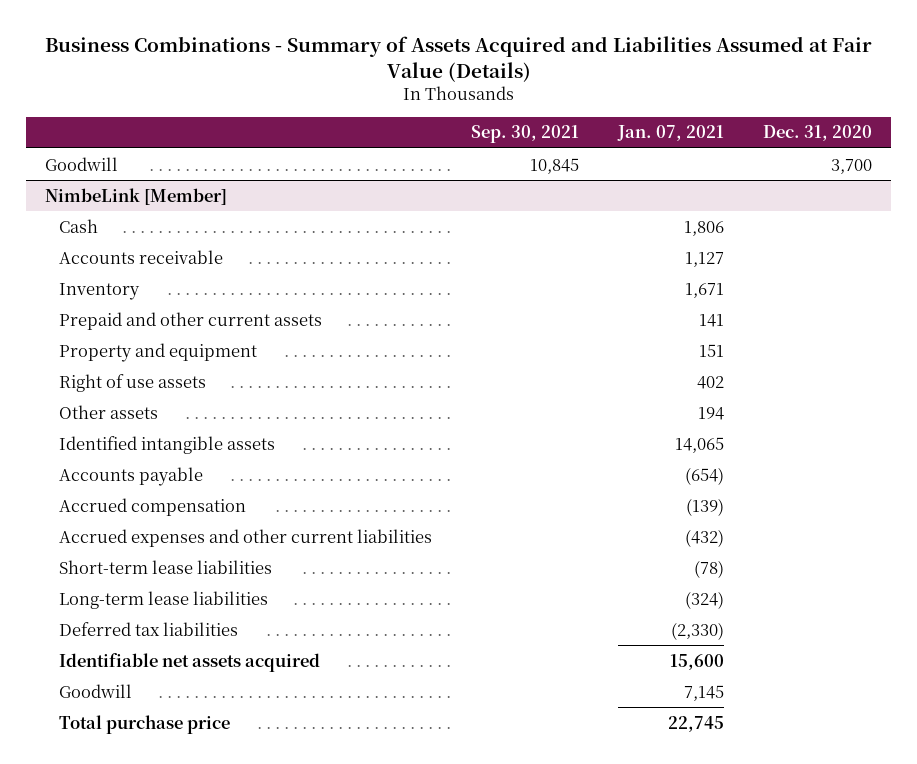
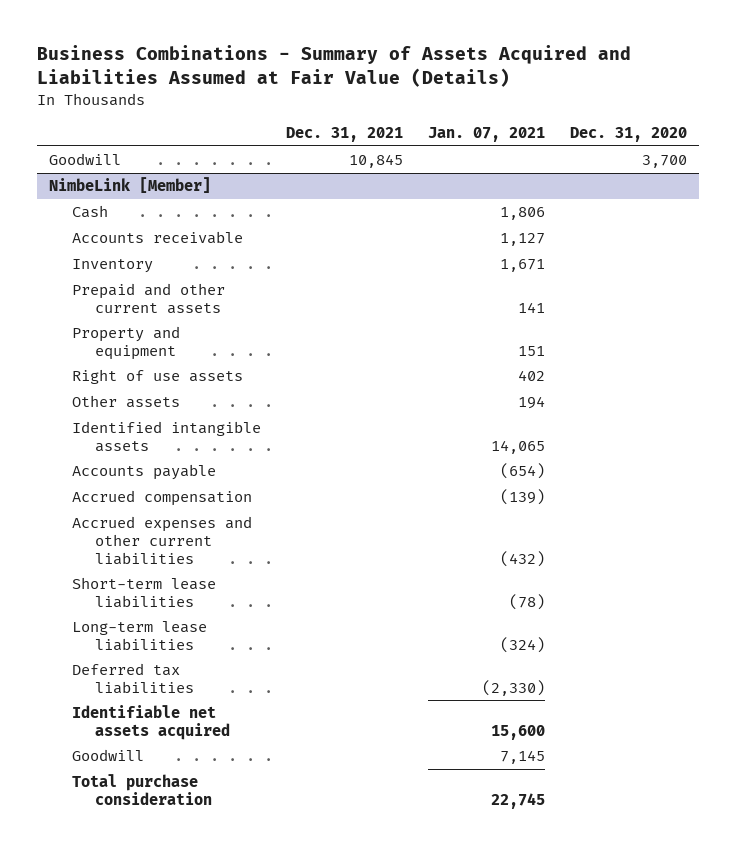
[470,125,579,144] Sep. 30, 2021 -> none
none -> [285,126,403,142] Dec. 31, 2021
[58,714,230,734] Total purchase price -> [72,774,212,805] Total purchase consideration

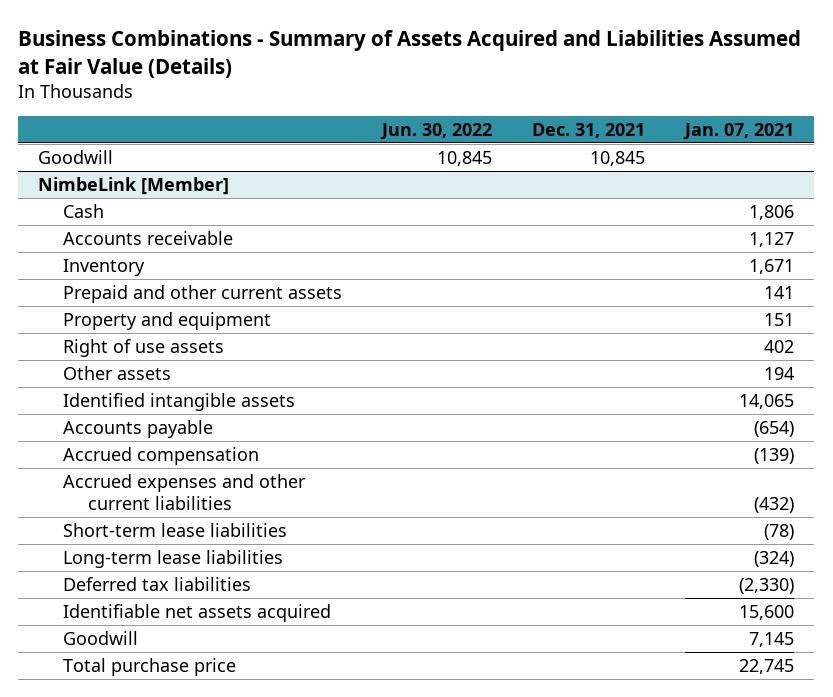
[569,126,687,142] Dec. 31, 2020 -> none
none -> [380,122,493,140] Jun. 30, 2022
[72,774,212,805] Total purchase consideration -> [62,657,236,676] Total purchase price

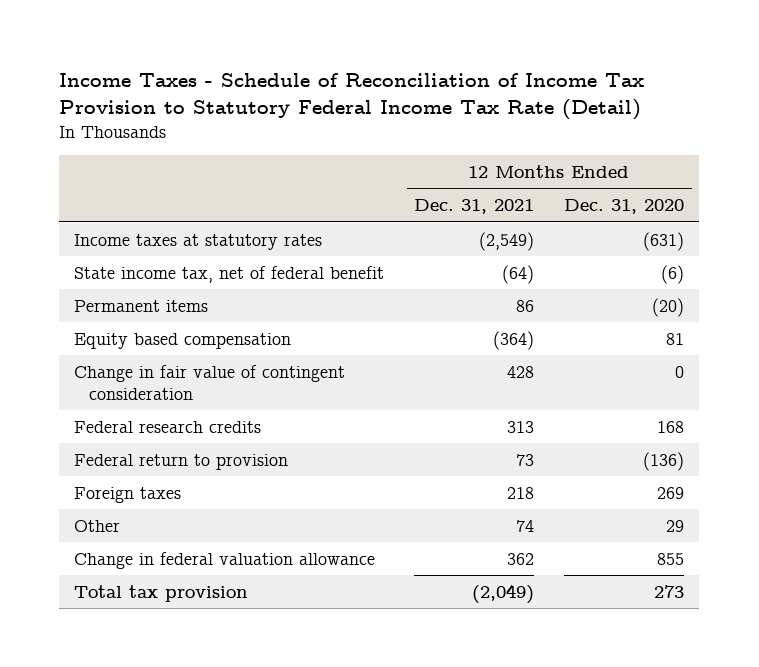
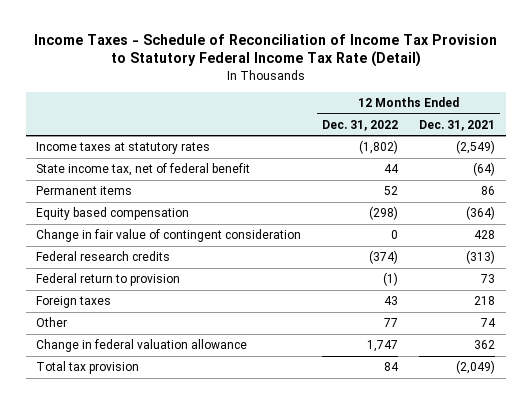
[564,199,685,215] Dec. 31, 2020 -> none
none -> [322,119,399,131] Dec. 31, 2022
[507,420,535,433] 313 -> [466,250,496,265] (313)

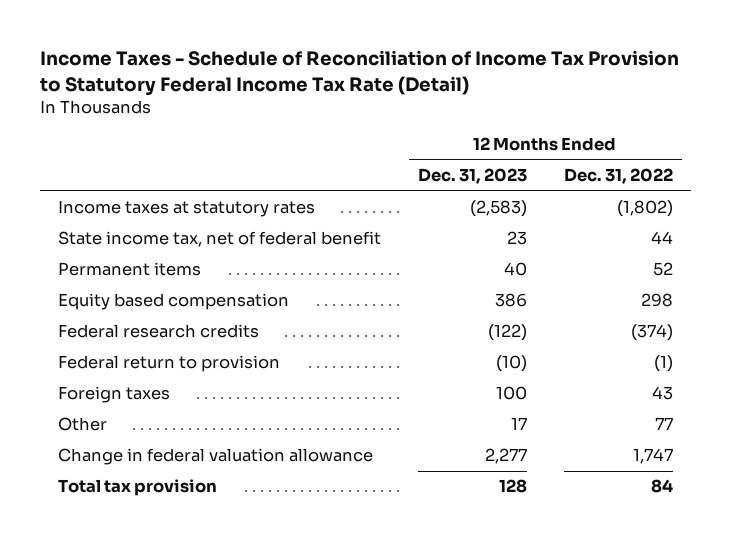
[419,119,496,131] Dec. 31, 2021 -> none
none -> [418,168,528,185] Dec. 31, 2023
[36,229,302,243] Change in fair value of contingent consideration -> none
[369,206,399,221] (298) -> [640,293,673,308] 298

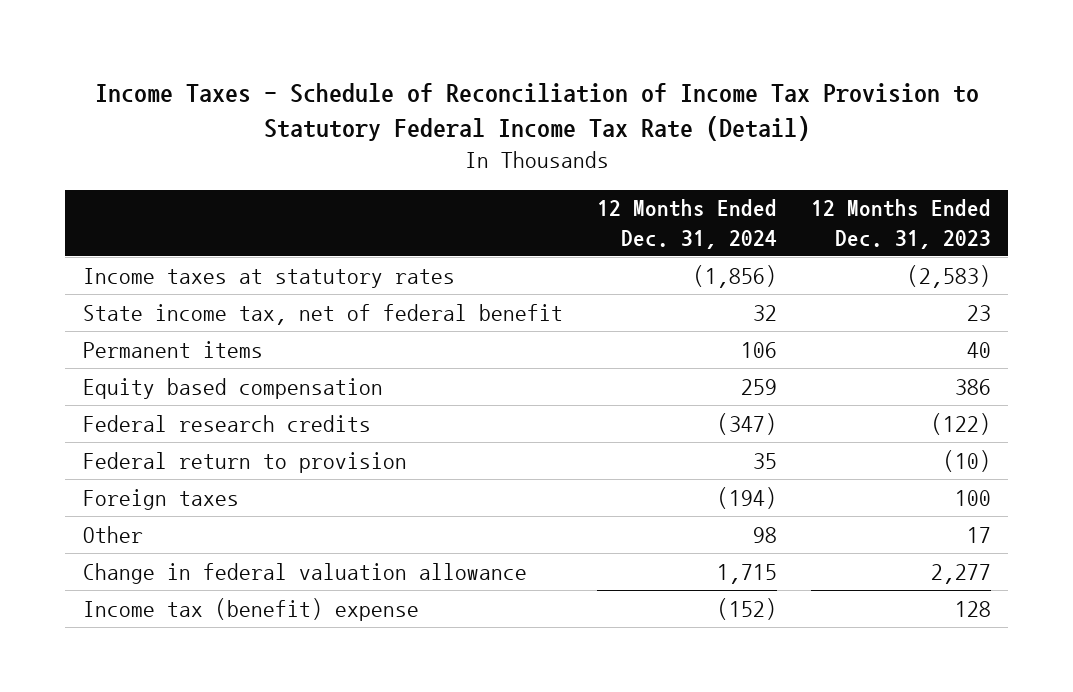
[563,168,673,185] Dec. 31, 2022 -> none
none -> [596,199,777,249] 12 Months Ended Dec. 31, 2024
[58,479,218,497] Total tax provision -> [82,597,419,621] Income tax (benefit) expense

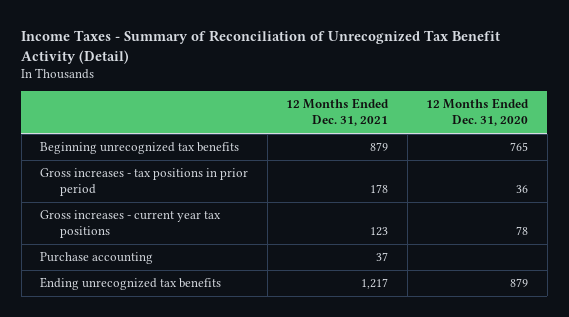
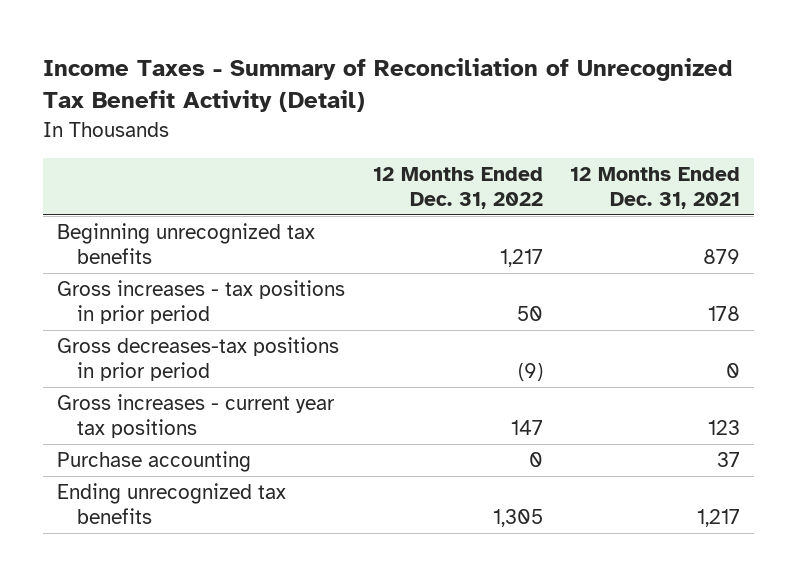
[426,98,530,127] 12 Months Ended Dec. 31, 2020 -> none
none -> [372,166,543,209] 12 Months Ended Dec. 31, 2022
none -> [56,336,339,382] Gross decreases-tax positions in prior period

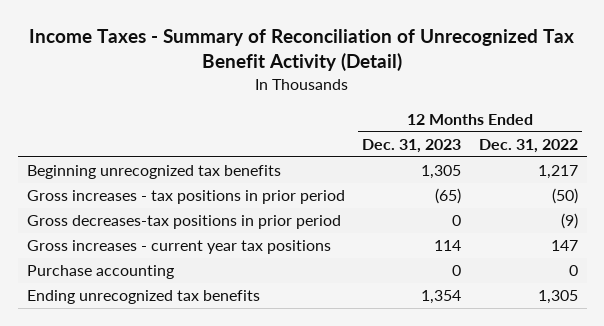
[570,166,741,209] 12 Months Ended Dec. 31, 2021 -> none
none -> [362,138,462,153] Dec. 31, 2023
[516,306,543,322] 50 -> [551,188,578,205] (50)

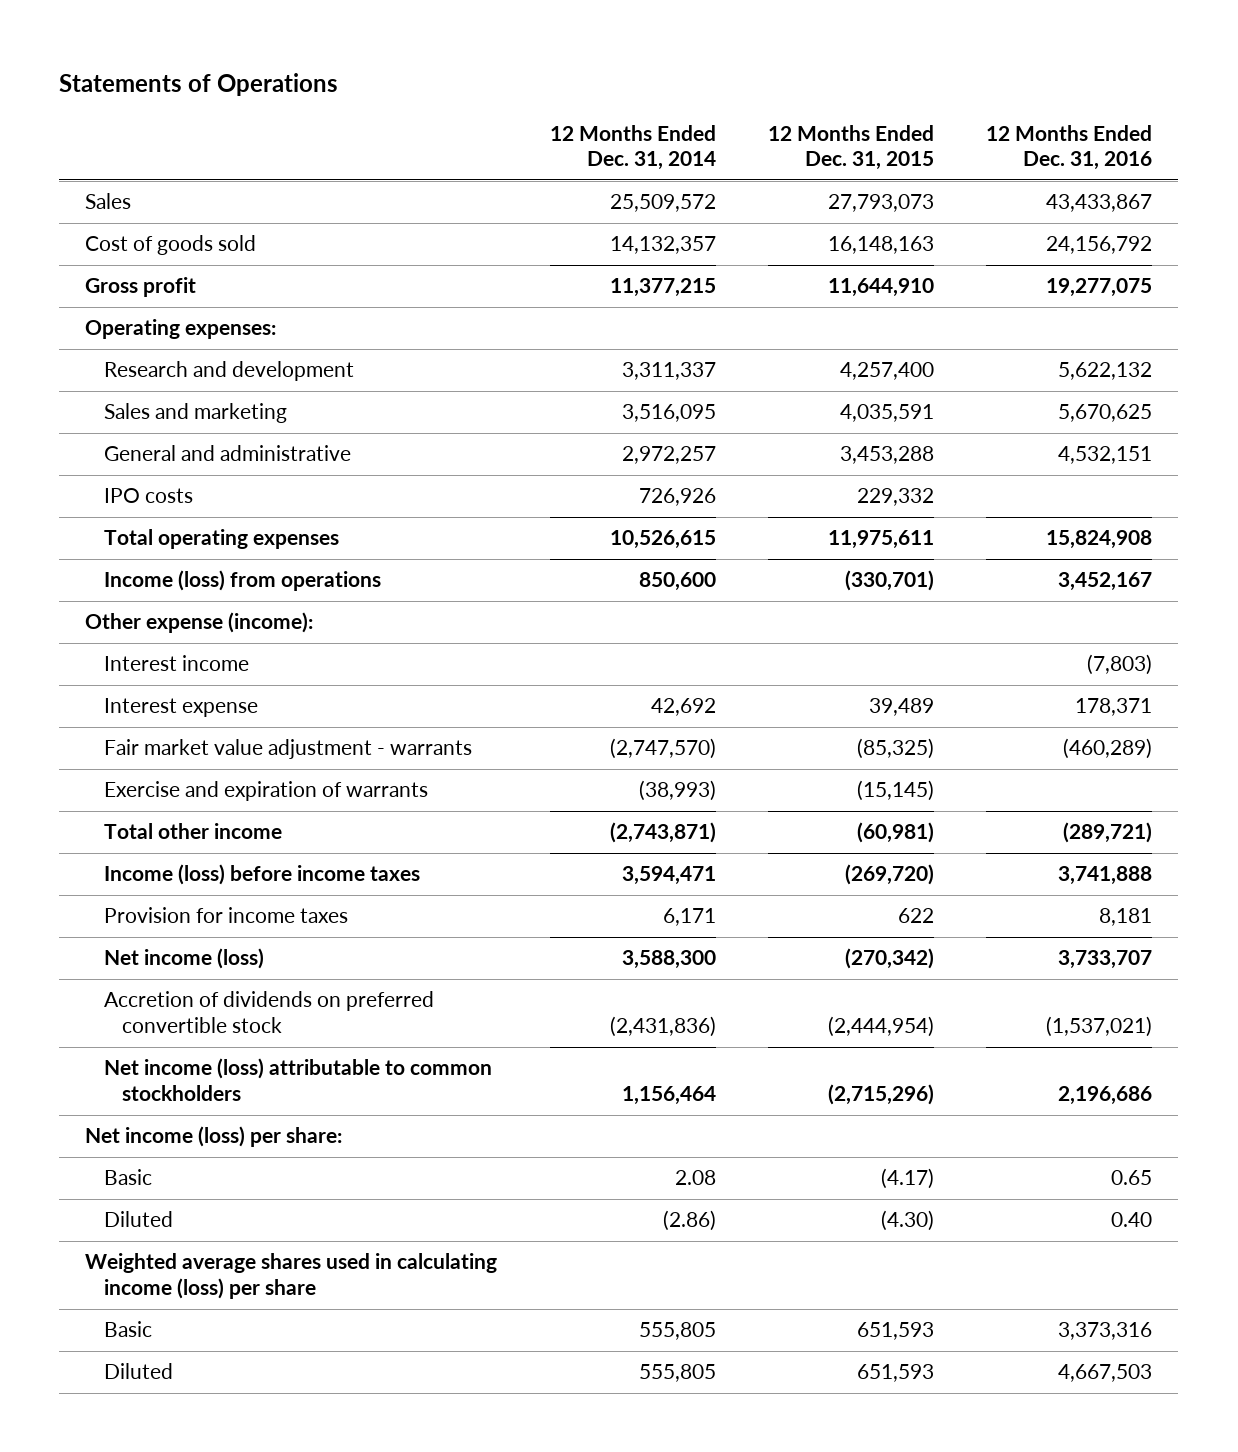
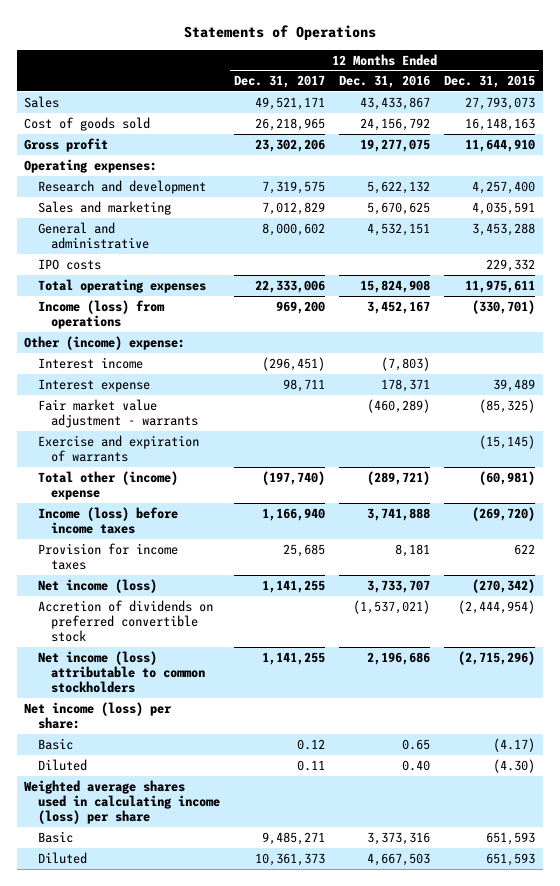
[549,124,716,171] 12 Months Ended Dec. 31, 2014 -> none
none -> [233,75,325,89] Dec. 31, 2017
[85,612,314,634] Other expense (income): -> [24,335,186,350] Other (income) expense:
[103,823,282,840] Total other income -> [37,470,178,500] Total other (income) expense

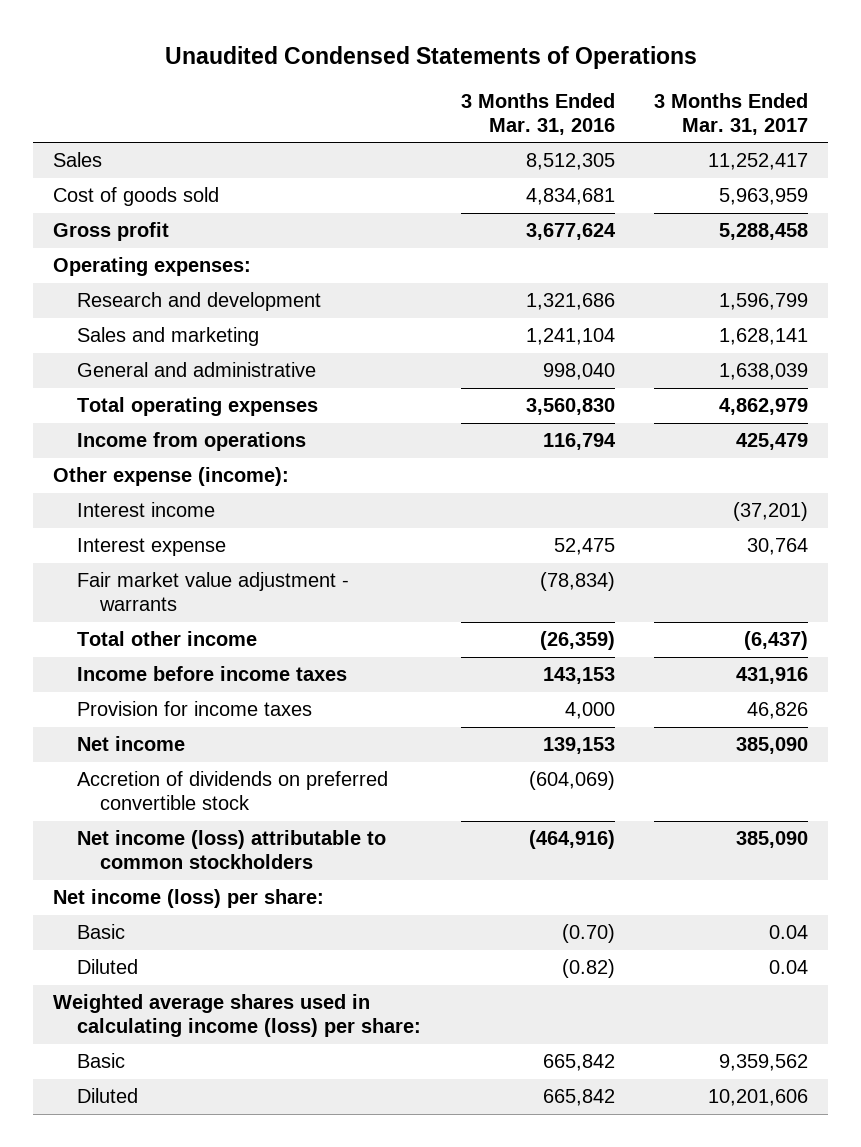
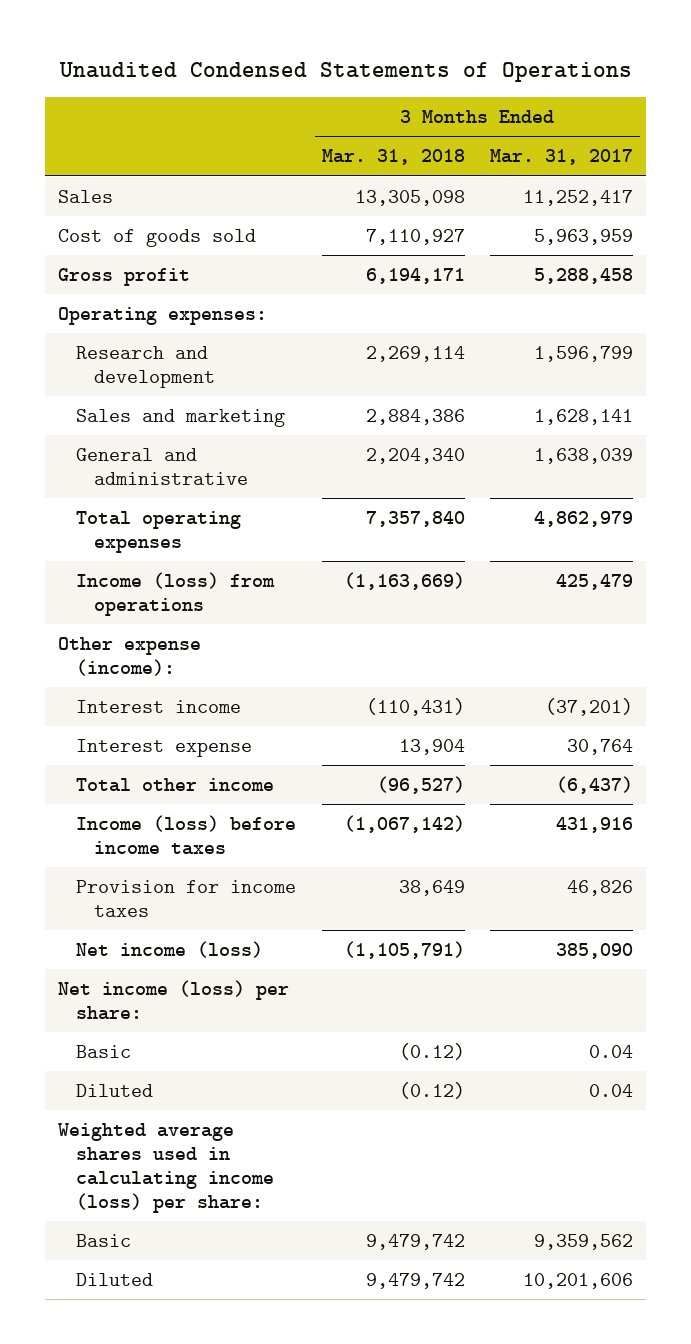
[460,92,615,135] 3 Months Ended Mar. 31, 2016 -> none
none -> [321,149,465,166] Mar. 31, 2018
[76,432,306,452] Income from operations -> [75,571,275,616] Income (loss) from operations
[76,572,349,612] Fair market value adjustment - warrants -> none
[76,666,347,682] Income before income taxes -> [75,814,296,855] Income (loss) before income taxes
[76,771,388,811] Accretion of dividends on preferred convertible stock -> none
[76,830,386,870] Net income (loss) attributable to common stockholders -> none
[76,736,185,752] Net income -> [75,940,263,958] Net income (loss)

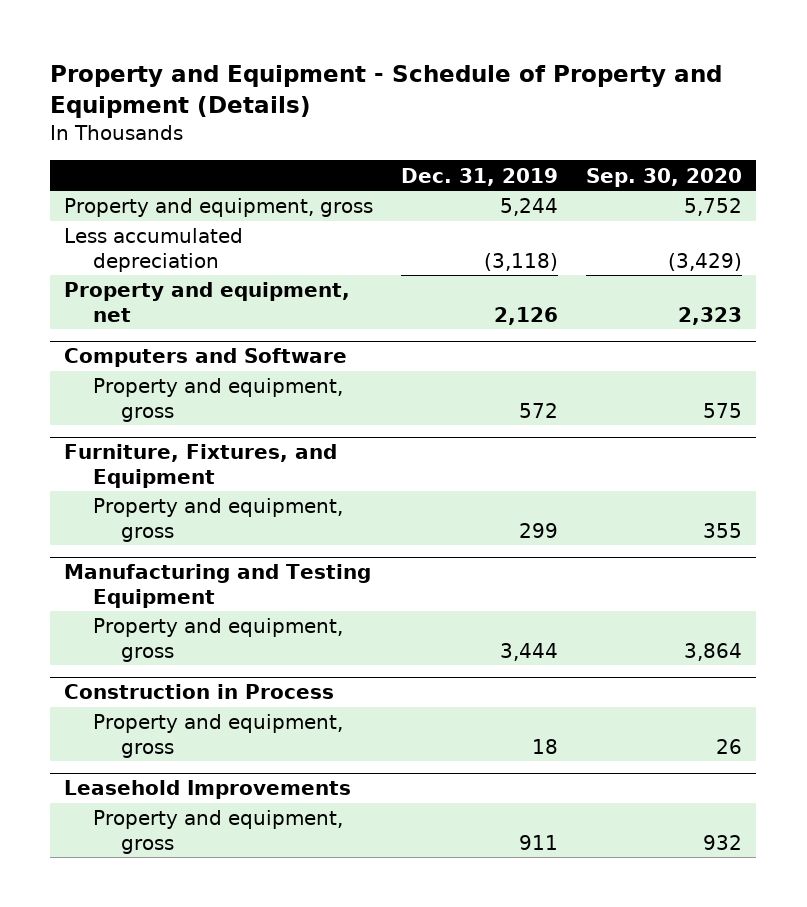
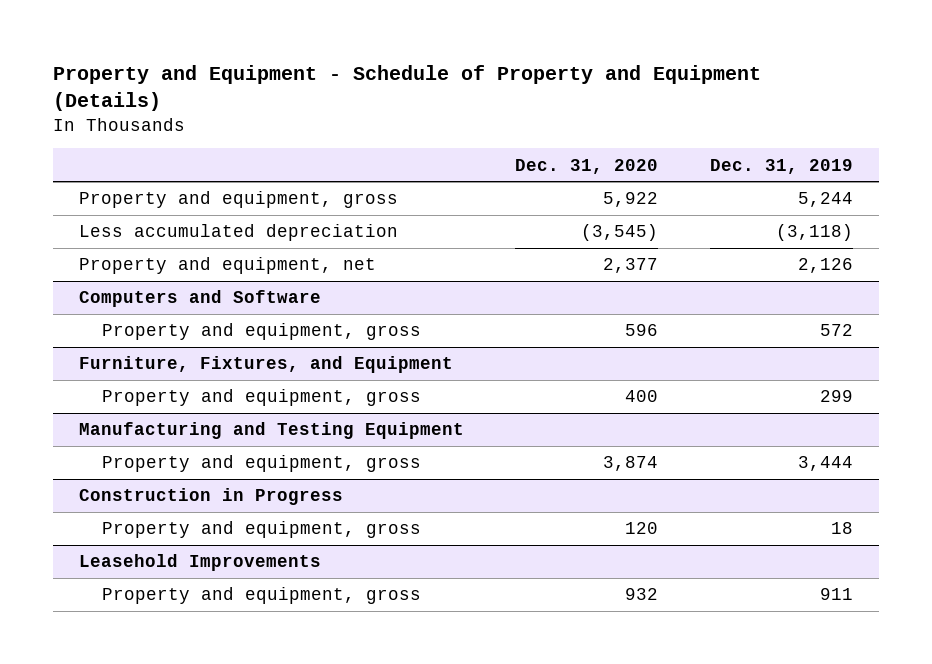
[586,167,743,187] Sep. 30, 2020 -> none
none -> [515,158,659,174] Dec. 31, 2020
[64,684,335,700] Construction in Process -> [78,488,343,506] Construction in Progress

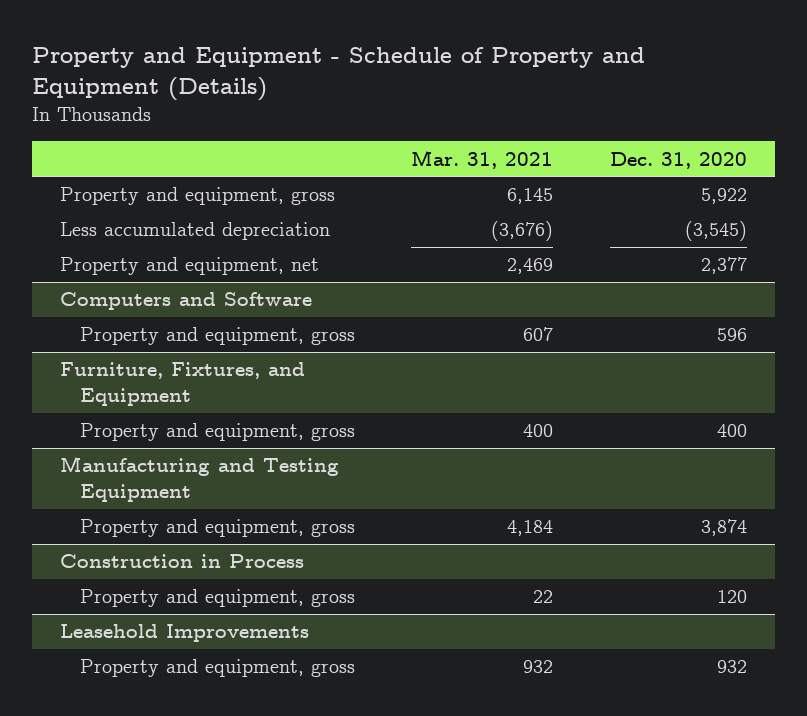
[710,158,854,174] Dec. 31, 2019 -> none
none -> [411,149,554,169] Mar. 31, 2021
[78,488,343,506] Construction in Progress -> [60,554,305,569] Construction in Process

